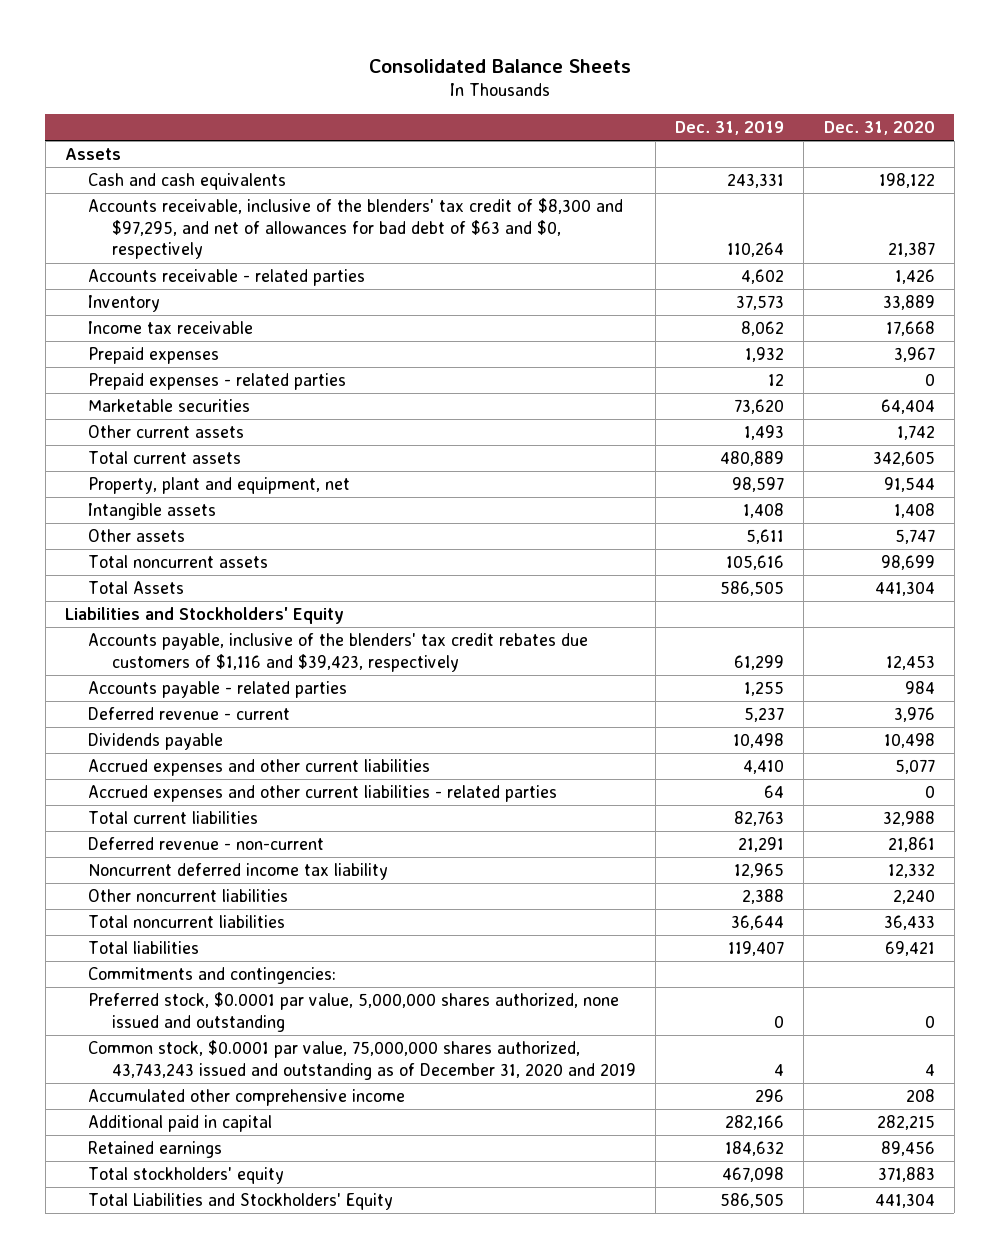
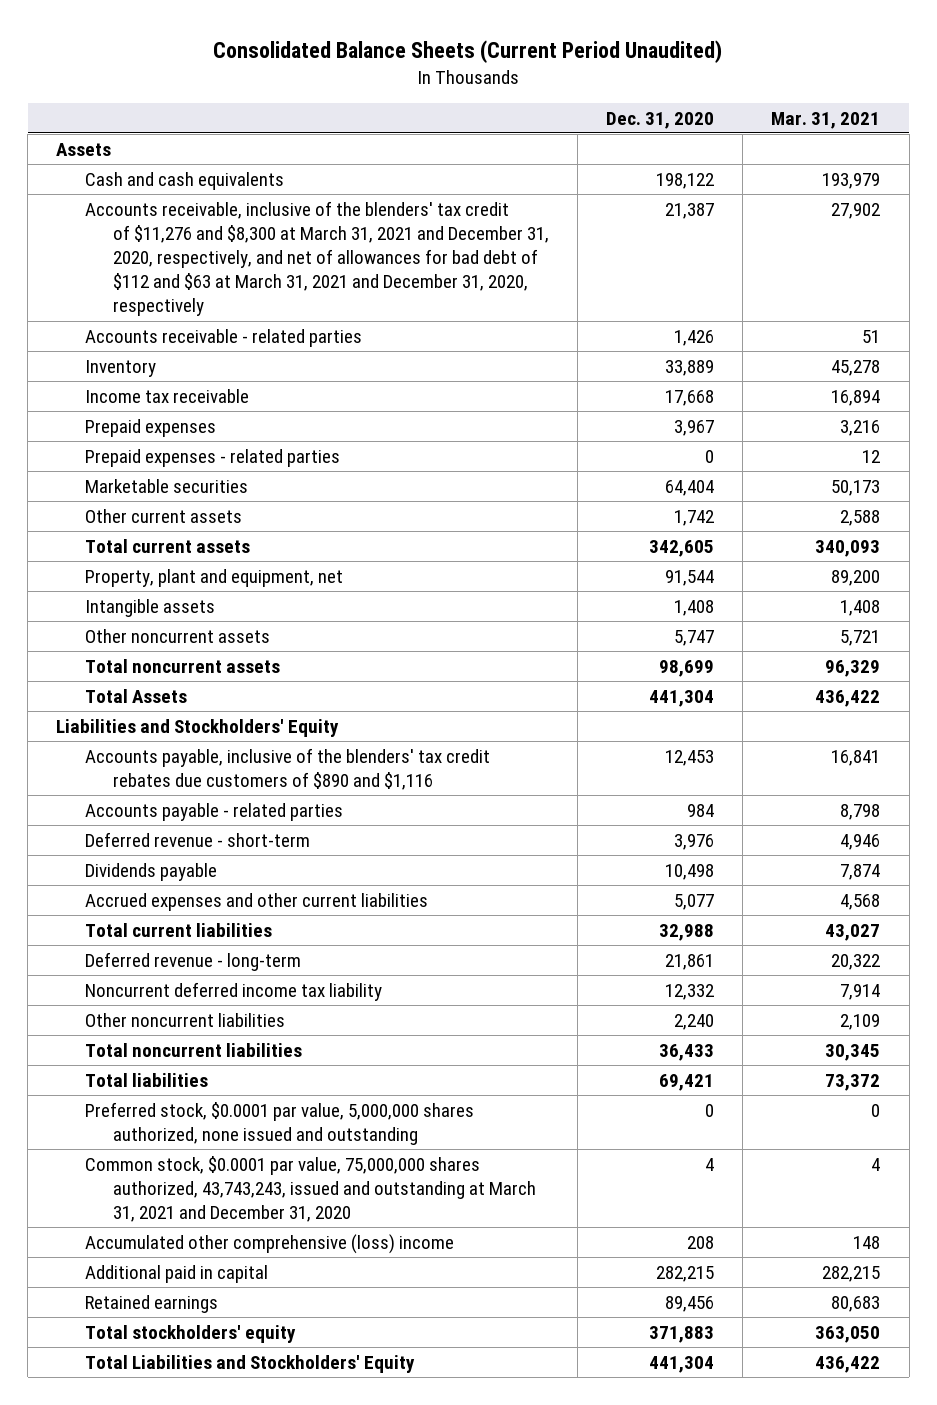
[368,58,631,73] Consolidated Balance Sheets -> [213,39,723,63] Consolidated Balance Sheets (Current Period Unaudited)
[675,121,785,136] Dec. 31, 2019 -> none
none -> [771,111,881,129] Mar. 31, 2021
[88,198,624,260] Accounts receivable, inclusive of the blenders' tax credit of $8,300 and $97,295, and net of allowances for bad debt of $63 and $0, respectively -> [84,200,549,317] Accounts receivable, inclusive of the blenders' tax credit of $11,276 and $8,300 at March 31, 2021 and December 31, 2020, respectively, and net of allowances for bad debt of $112 and $63 at March 31, 2021 and December 31, 2020, respectively
[88,529,186,543] Other assets -> [84,628,270,643] Other noncurrent assets
[88,633,589,672] Accounts payable, inclusive of the blenders' tax credit rebates due customers of $1,116 and $39,423, respectively -> [84,747,490,790] Accounts payable, inclusive of the blenders' tax credit rebates due customers of $890 and $1,116
[88,707,291,721] Deferred revenue - current -> [84,831,310,847] Deferred revenue - short-term
[88,785,558,803] Accrued expenses and other current liabilities - related parties -> none
[88,837,325,851] Deferred revenue - non-current -> [84,951,301,971] Deferred revenue - long-term
[88,967,337,985] Commitments and contingencies: -> none
[88,1040,637,1080] Common stock, $0.0001 par value, 75,000,000 shares authorized, 43,743,243 issued and outstanding as of December 31, 2020 and 2019 -> [84,1155,536,1223] Common stock, $0.0001 par value, 75,000,000 shares authorized, 43,743,243, issued and outstanding at March 31, 2021 and December 31, 2020
[88,1089,406,1107] Accumulated other comprehensive income -> [84,1233,454,1254] Accumulated other comprehensive (loss) income

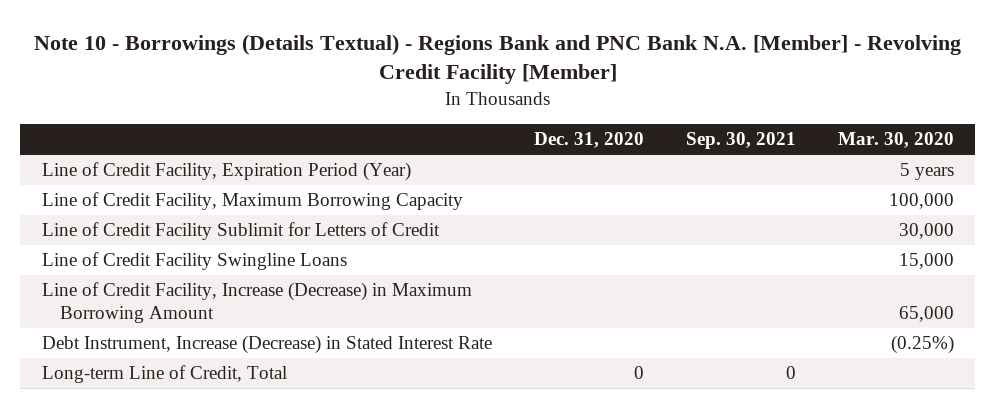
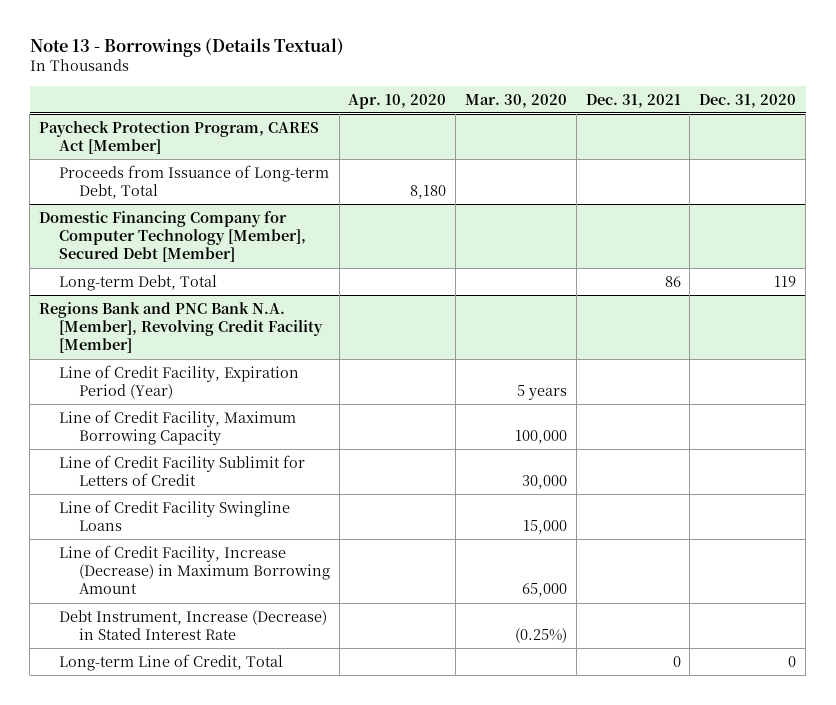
[33,33,961,85] Note 10 - Borrowings (Details Textual) - Regions Bank and PNC Bank N.A. [Member] - Revolving Credit Facility [Member] -> [29,38,344,58] Note 13 - Borrowings (Details Textual)
[685,132,796,150] Sep. 30, 2021 -> none
none -> [348,93,447,109] Apr. 10, 2020
none -> [585,93,681,108] Dec. 31, 2021
none -> [39,120,320,154] Paycheck Protection Program, CARES Act [Member]
none -> [59,164,330,199] Proceeds from Issuance of Long-term Debt, Total
none -> [39,210,307,263] Domestic Financing Company for Computer Technology [Member], Secured Debt [Member]
none -> [59,274,218,291] Long-term Debt, Total
none -> [39,301,324,354] Regions Bank and PNC Bank N.A. [Member], Revolving Credit Facility [Member]

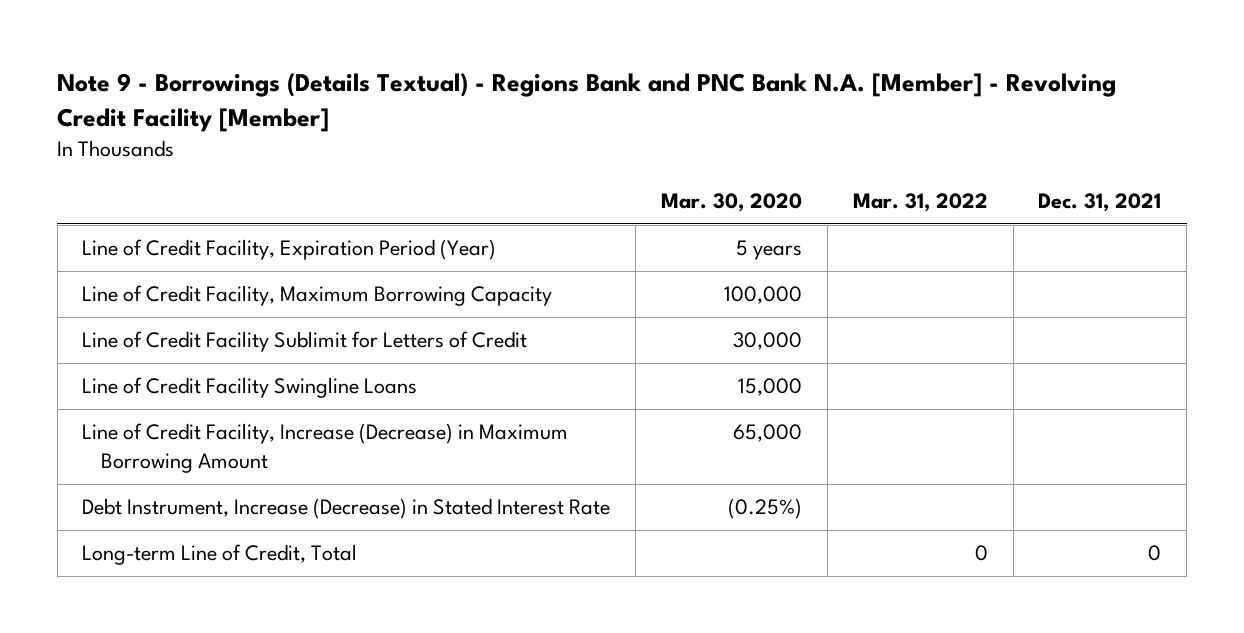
[29,38,344,58] Note 13 - Borrowings (Details Textual) -> [57,73,1117,132] Note 9 - Borrowings (Details Textual) - Regions Bank and PNC Bank N.A. [Member] - Revolving Credit Facility [Member]
[348,93,447,109] Apr. 10, 2020 -> none
[699,93,797,108] Dec. 31, 2020 -> none
none -> [852,193,988,213] Mar. 31, 2022
[39,120,320,154] Paycheck Protection Program, CARES Act [Member] -> none
[59,164,330,199] Proceeds from Issuance of Long-term Debt, Total -> none
[39,210,307,263] Domestic Financing Company for Computer Technology [Member], Secured Debt [Member] -> none
[59,274,218,291] Long-term Debt, Total -> none
[39,301,324,354] Regions Bank and PNC Bank N.A. [Member], Revolving Credit Facility [Member] -> none

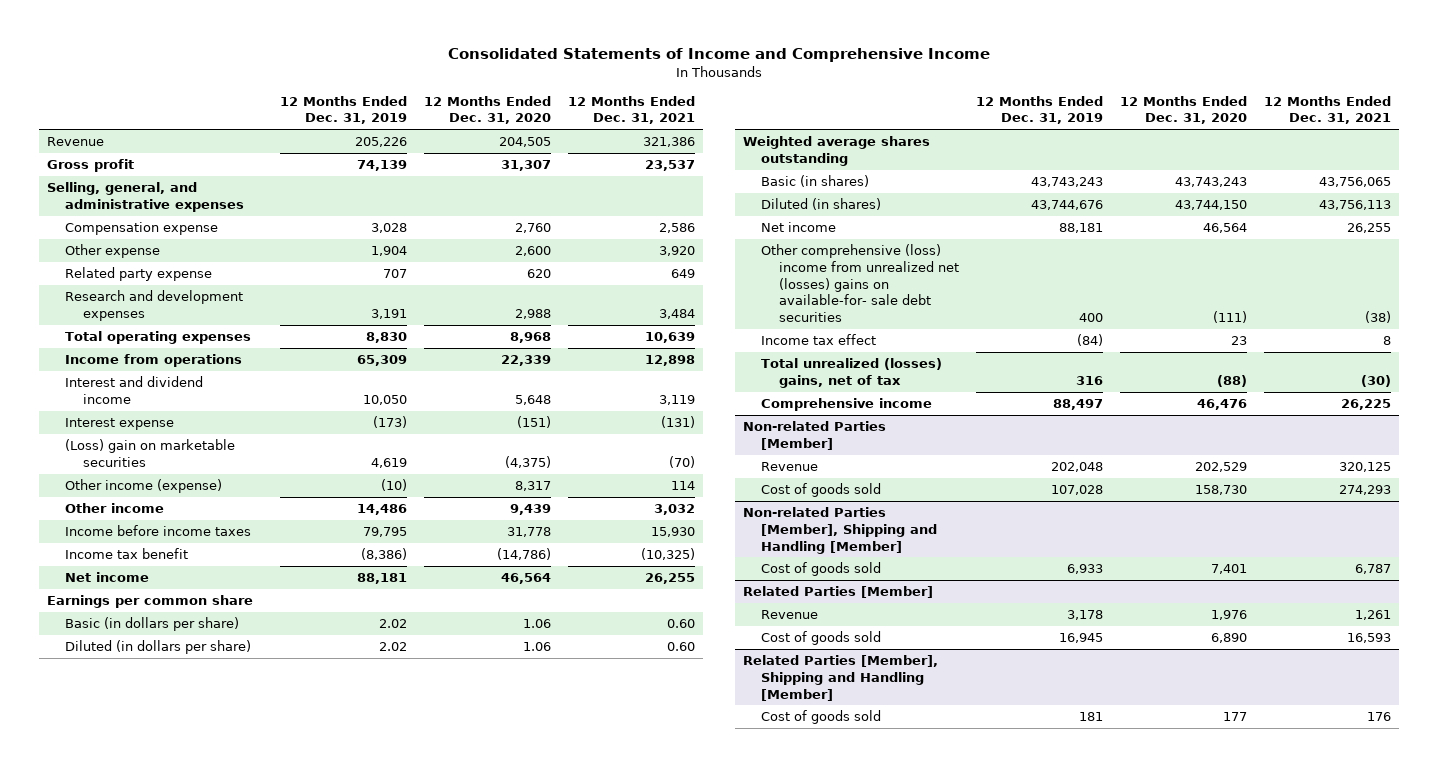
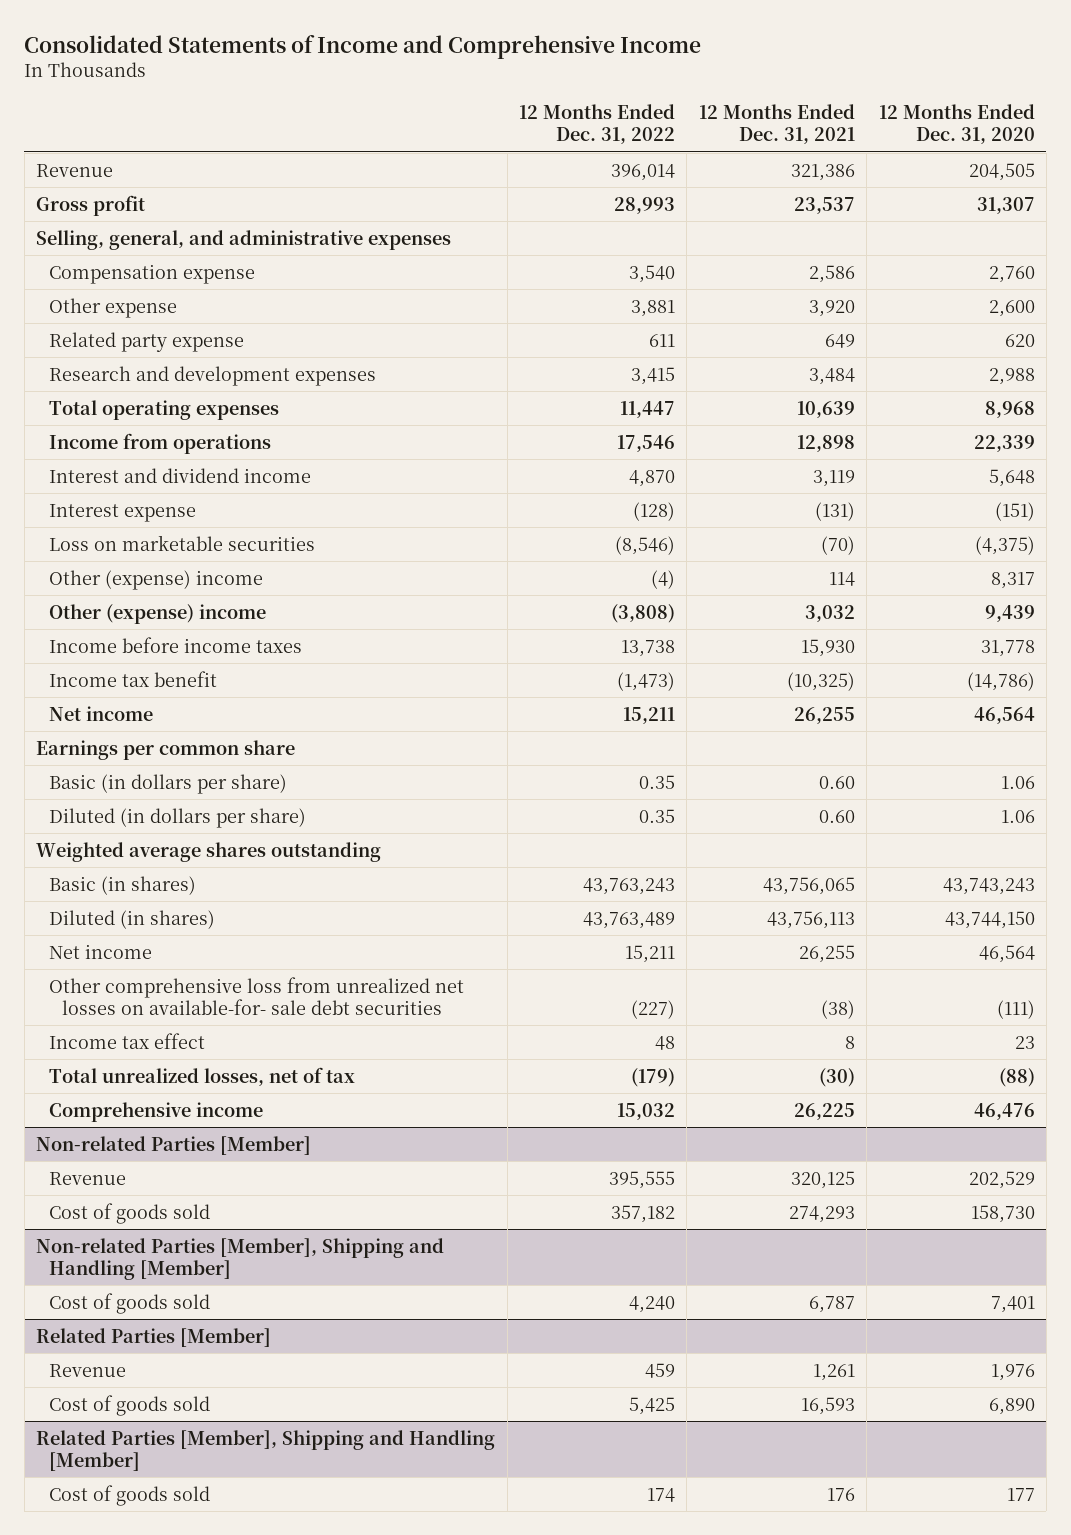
[280,95,408,125] 12 Months Ended Dec. 31, 2019 -> none
none -> [519,103,676,145] 12 Months Ended Dec. 31, 2022
[65,439,236,467] (Loss) gain on marketable securities -> [49,534,316,551] Loss on marketable securities
[65,479,223,494] Other income (expense) -> [49,569,264,590] Other (expense) income
[65,503,165,514] Other income -> [49,603,267,624] Other (expense) income
[761,244,960,322] Other comprehensive (loss) income from unrealized net (losses) gains on available-for- sale debt securities -> [49,976,465,1016] Other comprehensive loss from unrealized net losses on available-for- sale debt securities
[761,358,943,388] Total unrealized (losses) gains, net of tax -> [49,1066,356,1086] Total unrealized losses, net of tax

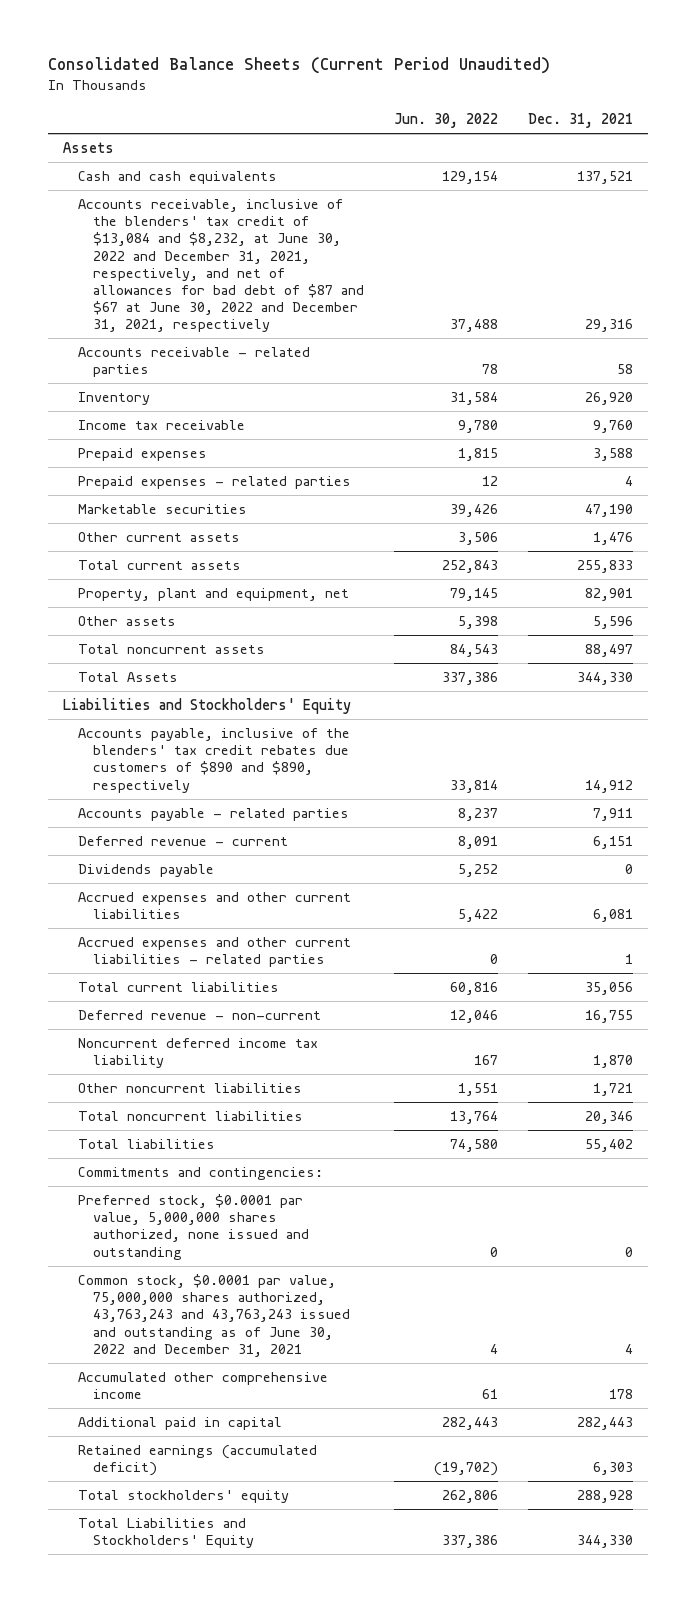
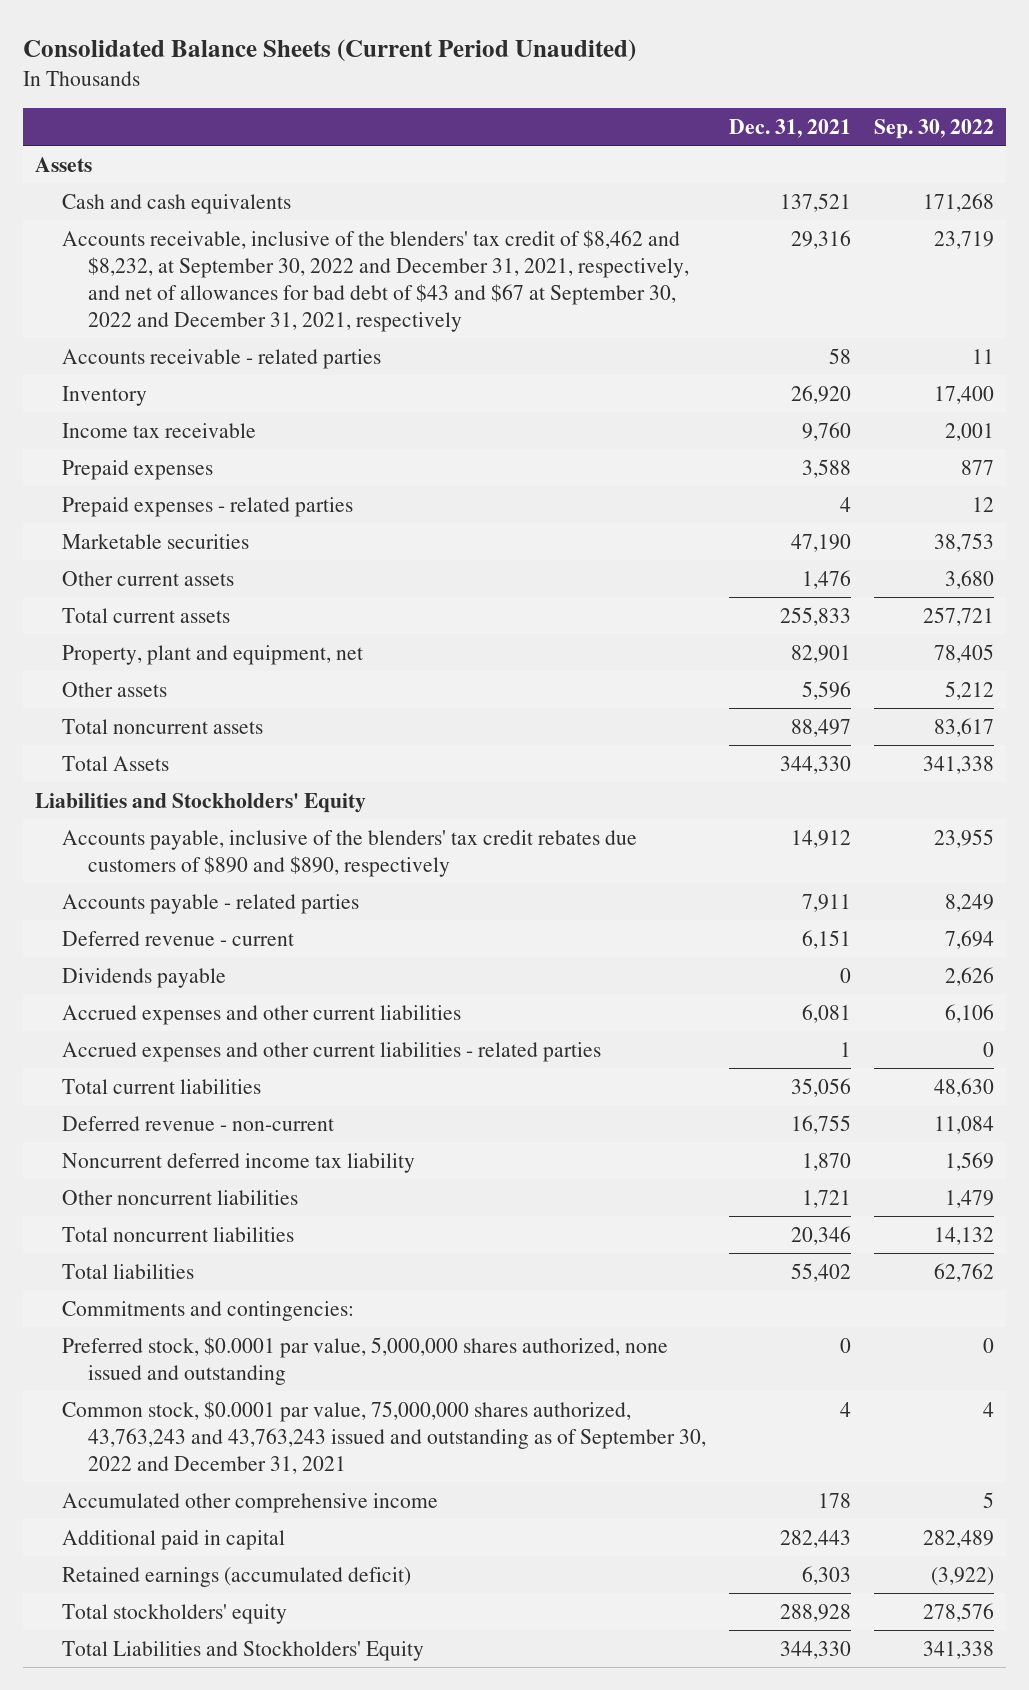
[394,113,499,129] Jun. 30, 2022 -> none
none -> [874,118,995,139] Sep. 30, 2022
[77,199,365,333] Accounts receivable, inclusive of the blenders' tax credit of $13,084 and $8,232, at June 30, 2022 and December 31, 2021, respectively, and net of allowances for bad debt of $87 and $67 at June 30, 2022 and December 31, 2021, respectively -> [61,229,690,332] Accounts receivable, inclusive of the blenders' tax credit of $8,462 and $8,232, at September 30, 2022 and December 31, 2021, respectively, and net of allowances for bad debt of $43 and $67 at September 30, 2022 and December 31, 2021, respectively
[77,1274,351,1357] Common stock, $0.0001 par value, 75,000,000 shares authorized, 43,763,243 and 43,763,243 issued and outstanding as of June 30, 2022 and December 31, 2021 -> [61,1400,707,1474] Common stock, $0.0001 par value, 75,000,000 shares authorized, 43,763,243 and 43,763,243 issued and outstanding as of September 30, 2022 and December 31, 2021

